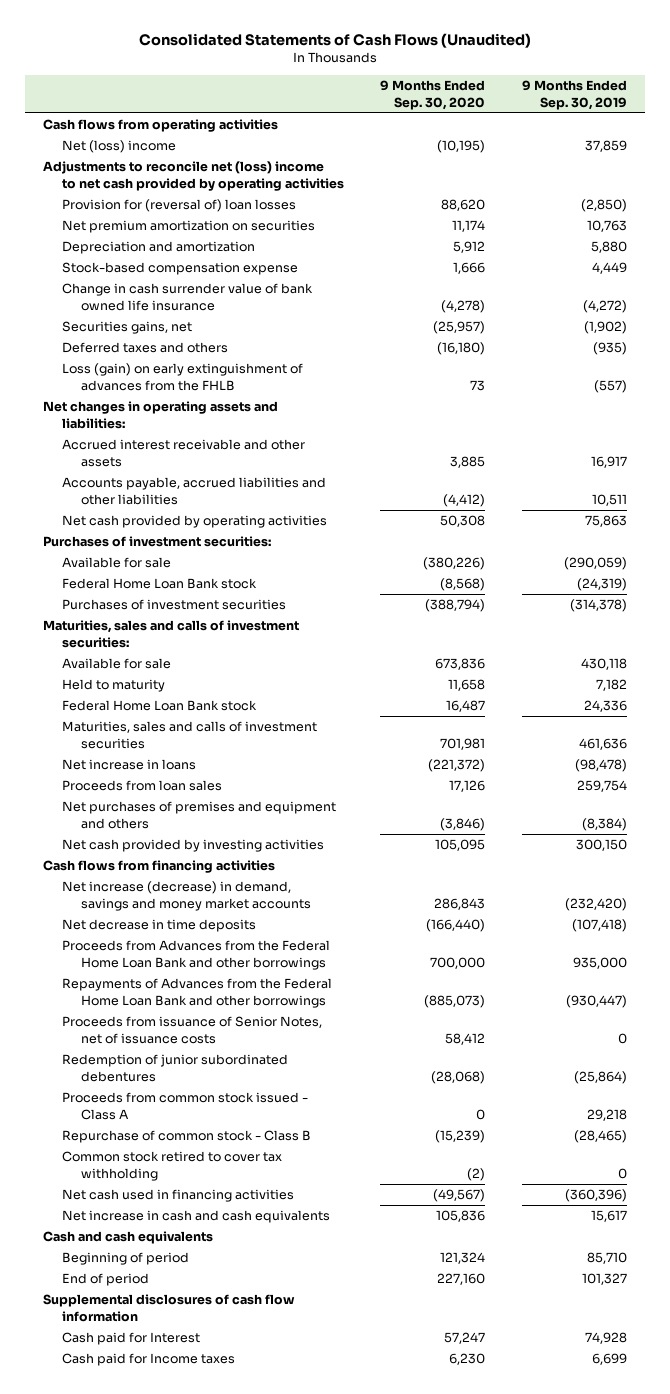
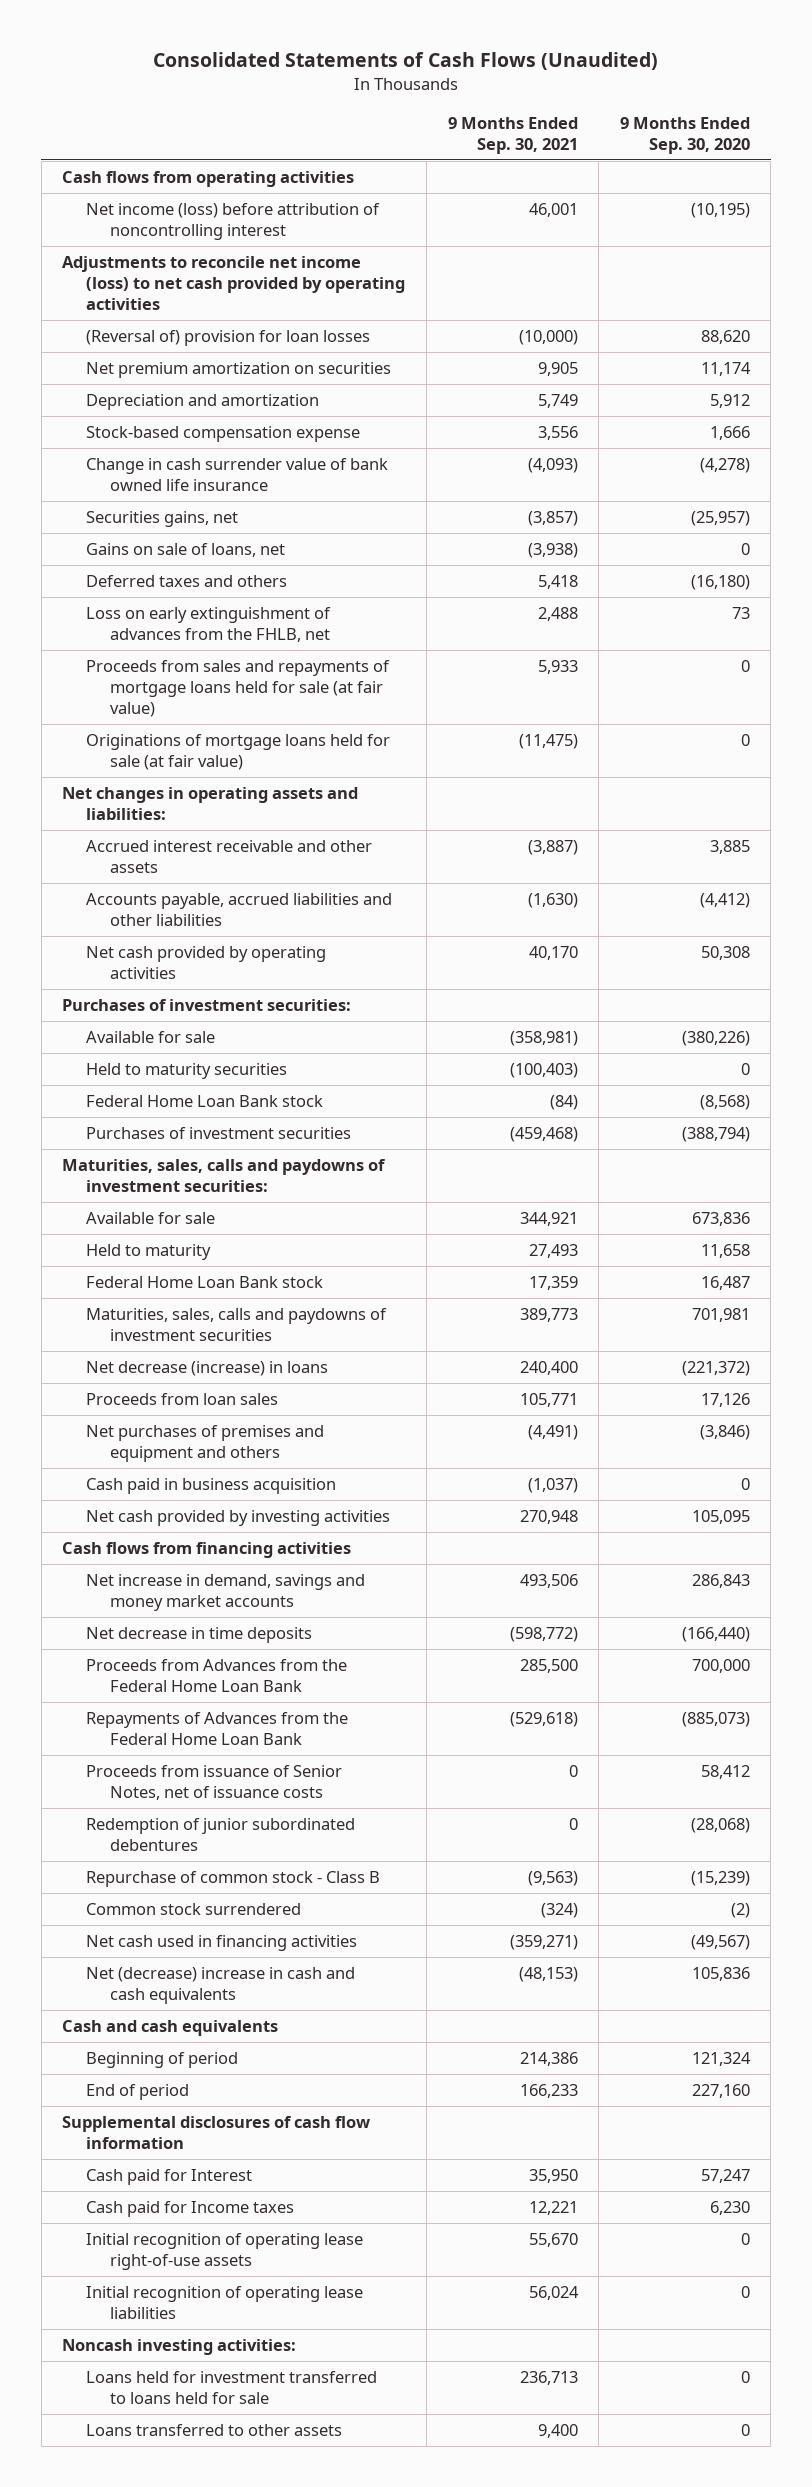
[521,80,627,110] 9 Months Ended Sep. 30, 2019 -> none
none -> [447,116,578,154] 9 Months Ended Sep. 30, 2021
[61,140,176,154] Net (loss) income -> [86,203,381,240] Net income (loss) before attribution of noncontrolling interest
[43,161,344,191] Adjustments to reconcile net (loss) income to net cash provided by operating activities -> [62,256,406,310] Adjustments to reconcile net income (loss) to net cash provided by operating activities
[61,199,296,213] Provision for (reversal of) loan losses -> [86,330,371,347] (Reversal of) provision for loan losses
none -> [86,543,286,558] Gains on sale of loans, net
[61,363,303,391] Loss (gain) on early extinguishment of advances from the FHLB -> [86,607,332,642] Loss on early extinguishment of advances from the FHLB, net
none -> [86,660,391,717] Proceeds from sales and repayments of mortgage loans held for sale (at fair value)
none -> [86,734,391,770] Originations of mortgage loans held for sale (at fair value)
none -> [86,1063,288,1080] Held to maturity securities
[43,620,300,648] Maturities, sales and calls of investment securities: -> [62,1159,387,1192] Maturities, sales, calls and paydowns of investment securities:
[61,721,317,749] Maturities, sales and calls of investment securities -> [86,1308,388,1341] Maturities, sales, calls and paydowns of investment securities
[61,759,196,771] Net increase in loans -> [86,1361,329,1377] Net decrease (increase) in loans
none -> [86,1478,337,1495] Cash paid in business acquisition
[61,881,311,911] Net increase (decrease) in demand, savings and money market accounts -> [86,1574,366,1611] Net increase in demand, savings and money market accounts
[61,940,330,970] Proceeds from Advances from the Federal Home Loan Bank and other borrowings -> [86,1659,348,1692] Proceeds from Advances from the Federal Home Loan Bank
[61,978,332,1008] Repayments of Advances from the Federal Home Loan Bank and other borrowings -> [86,1712,349,1745] Repayments of Advances from the Federal Home Loan Bank
[61,1092,308,1120] Proceeds from common stock issued - Class A -> none
[61,1151,282,1181] Common stock retired to cover tax withholding -> [86,1903,302,1916] Common stock surrendered
[61,1210,330,1224] Net increase in cash and cash equivalents -> [86,1967,356,2004] Net (decrease) increase in cash and cash equivalents
none -> [86,2233,364,2270] Initial recognition of operating lease right-of-use assets
none -> [86,2286,364,2319] Initial recognition of operating lease liabilities
none -> [62,2339,297,2356] Noncash investing activities:
none -> [86,2371,378,2404] Loans held for investment transferred to loans held for sale
none -> [86,2424,343,2437] Loans transferred to other assets

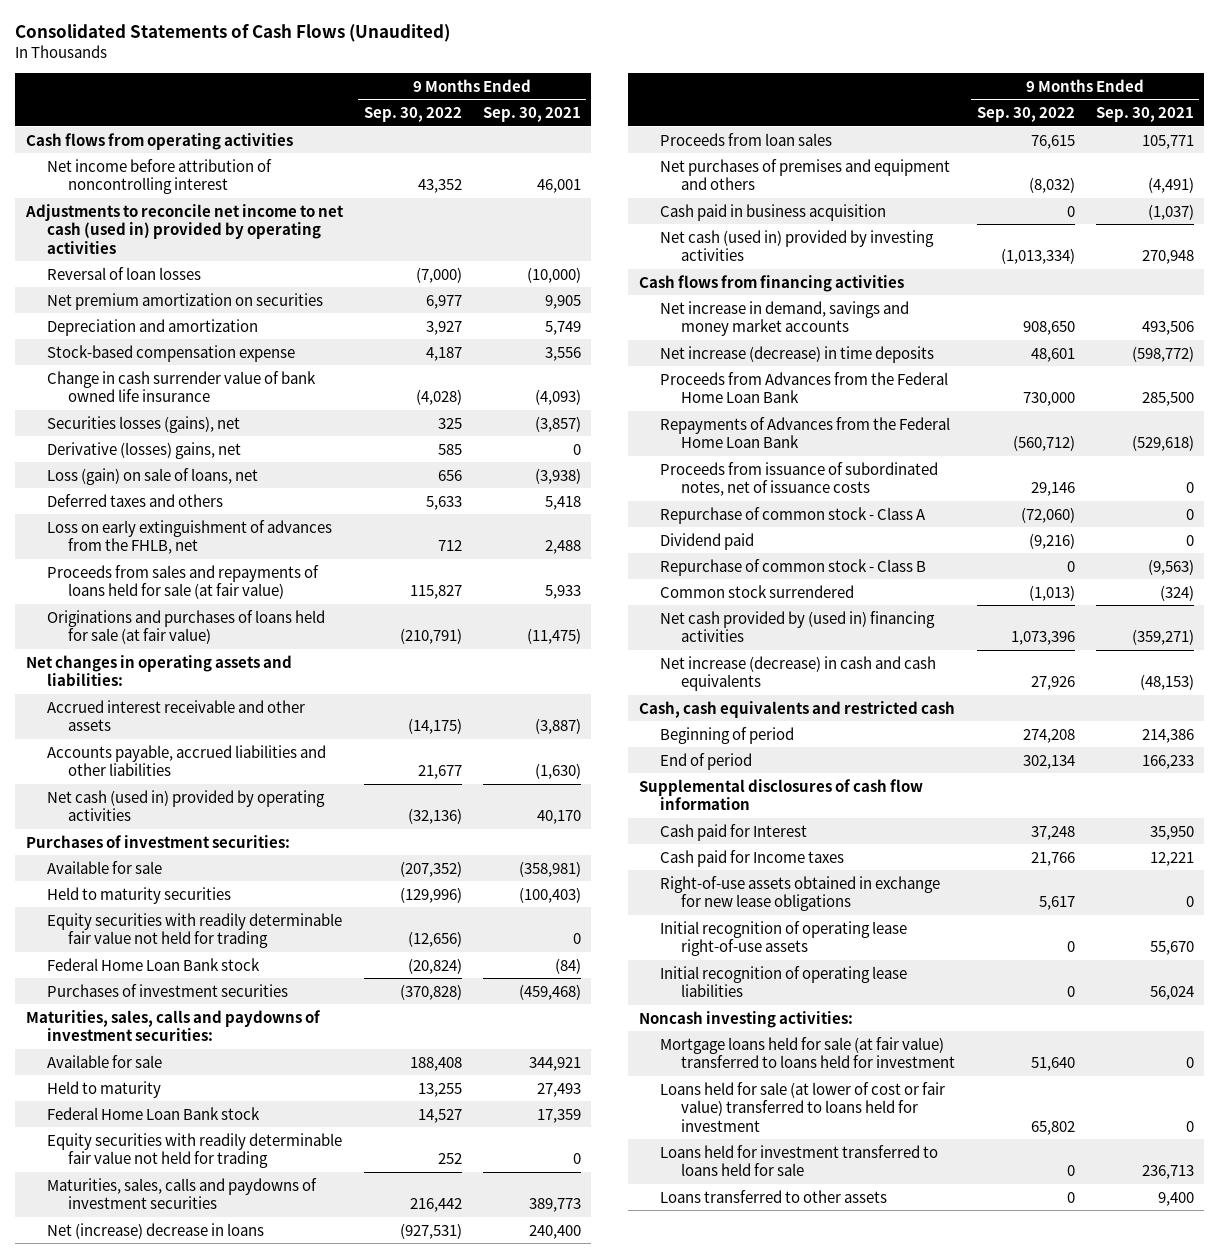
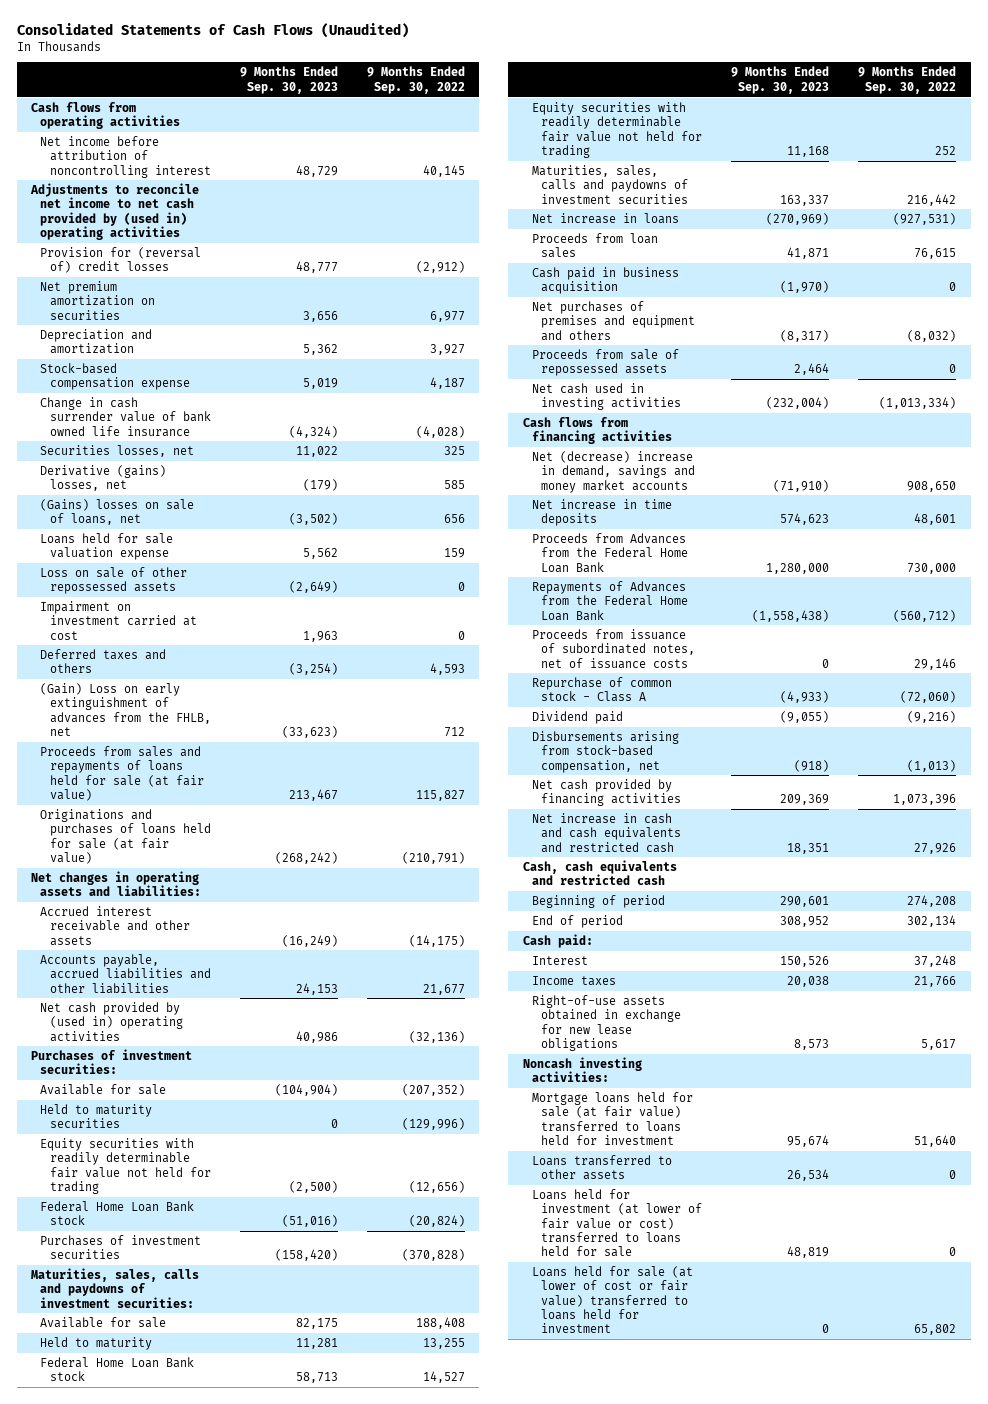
[482,107,581,123] Sep. 30, 2021 -> none
none -> [239,66,338,94] 9 Months Ended Sep. 30, 2023
[417,179,462,194] 43,352 -> [422,164,465,177] 40,145
[24,203,344,254] Adjustments to reconcile net income to net cash (used in) provided by operating activities -> [30,182,200,240] Adjustments to reconcile net income to net cash provided by (used in) operating activities
[46,266,201,280] Reversal of loan losses -> [40,246,202,274] Provision for (reversal of) credit losses
[415,266,462,283] (7,000) -> [415,261,465,274] (2,912)
[46,415,240,433] Securities losses (gains), net -> [40,444,195,457] Securities losses, net
[46,441,241,459] Derivative (losses) gains, net -> [40,464,167,492] Derivative (gains) losses, net
[46,467,258,485] Loss (gain) on sale of loans, net -> [40,498,195,526] (Gains) losses on sale of loans, net
none -> [40,532,174,561] Loans held for sale valuation expense
none -> [40,566,188,595] Loss on sale of other repossessed assets
none -> [40,600,197,640] Impairment on investment carried at cost
[425,495,462,510] 5,633 -> [429,663,465,676] 4,593
[46,519,332,555] Loss on early extinguishment of advances from the FHLB, net -> [40,682,211,736] (Gain) Loss on early extinguishment of advances from the FHLB, net
[46,789,325,822] Net cash (used in) provided by operating activities -> [40,1001,183,1042] Net cash provided by (used in) operating activities
[46,1222,264,1239] Net (increase) decrease in loans -> [532,212,680,224] Net increase in loans
[659,158,950,191] Net purchases of premises and equipment and others -> [532,300,696,341] Net purchases of premises and equipment and others
none -> [532,348,680,377] Proceeds from sale of repossessed assets
[659,229,934,262] Net cash (used in) provided by investing activities -> [532,382,682,411] Net cash used in investing activities
[659,300,909,337] Net increase in demand, savings and money market accounts -> [532,450,696,493] Net (decrease) increase in demand, savings and money market accounts
[659,345,934,363] Net increase (decrease) in time deposits -> [532,498,673,527] Net increase in time deposits
[659,558,926,576] Repurchase of common stock - Class B -> none
[659,584,854,598] Common stock surrendered -> [532,730,680,773] Disbursements arising from stock-based compensation, net
[659,610,935,643] Net cash provided by (used in) financing activities -> [532,778,682,807] Net cash provided by financing activities
[659,655,936,692] Net increase (decrease) in cash and cash equivalents -> [532,812,682,853] Net increase in cash and cash equivalents and restricted cash
[638,778,923,811] Supplemental disclosures of cash flow information -> none
none -> [522,933,593,948] Cash paid:
[659,823,807,841] Cash paid for Interest -> [532,955,589,965] Interest
[659,849,844,867] Cash paid for Income taxes -> [532,975,617,986] Income taxes
[659,920,907,957] Initial recognition of operating lease right-of-use assets -> none
[659,965,907,998] Initial recognition of operating lease liabilities -> none
[659,1144,938,1177] Loans held for investment transferred to loans held for sale -> none
none -> [532,1188,703,1258] Loans held for investment (at lower of fair value or cost) transferred to loans held for sale
[659,1081,945,1132] Loans held for sale (at lower of cost or fair value) transferred to loans held for investment -> [532,1265,694,1334] Loans held for sale (at lower of cost or fair value) transferred to loans held for investment

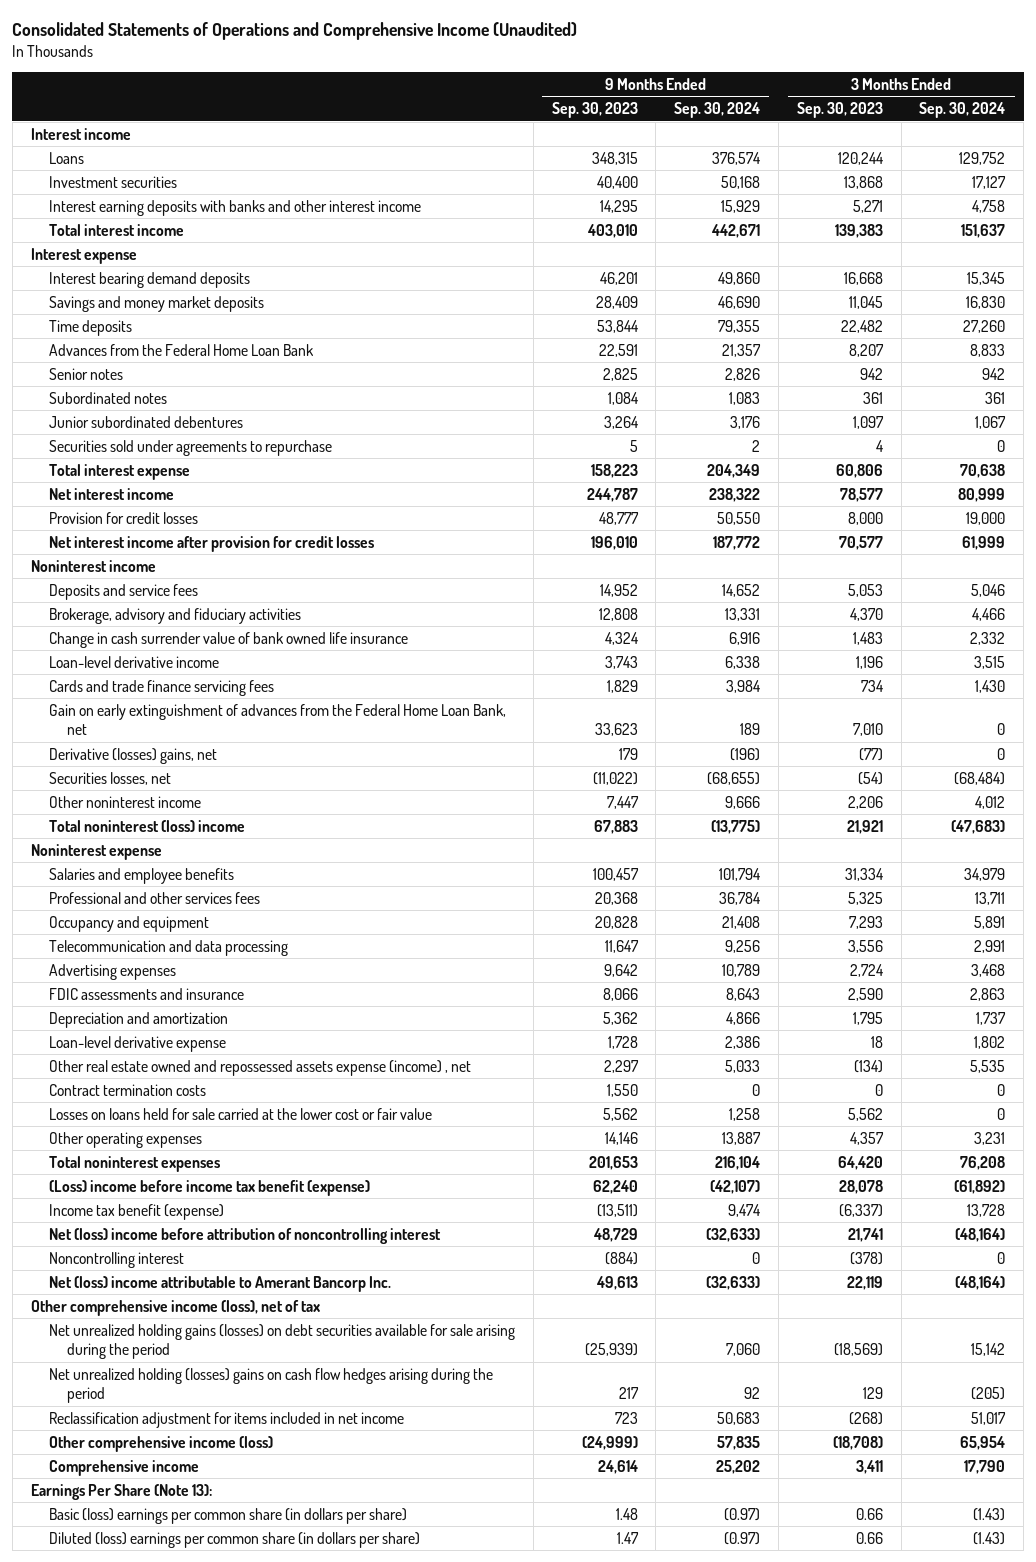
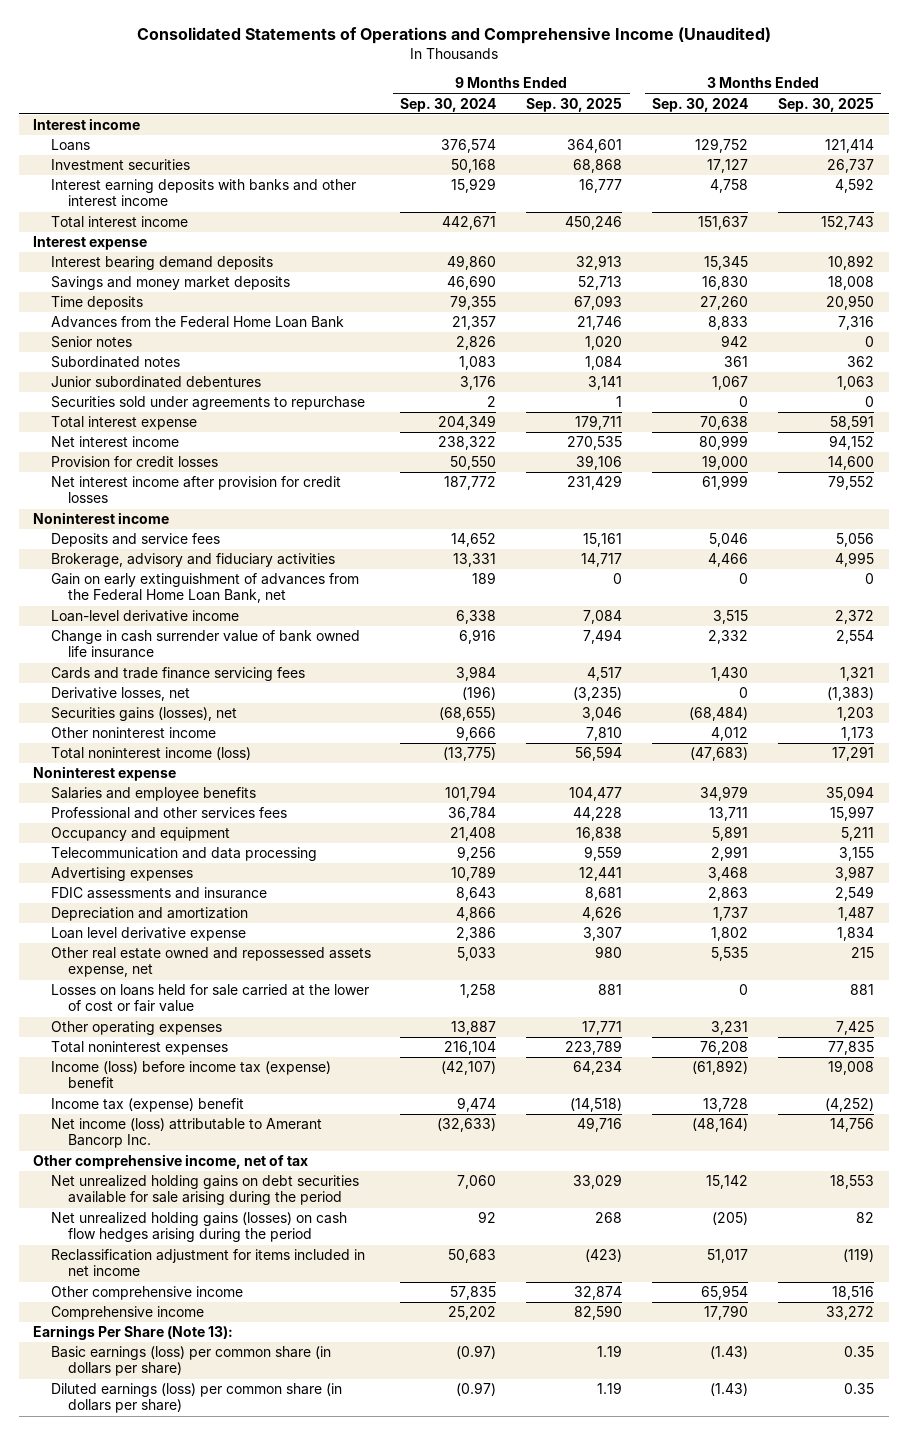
[551,102,638,119] Sep. 30, 2023 -> none
[796,102,883,119] Sep. 30, 2023 -> none
none -> [526,97,623,112] Sep. 30, 2025
none -> [777,97,874,112] Sep. 30, 2025
[49,703,507,736] Gain on early extinguishment of advances from the Federal Home Loan Bank, net -> [50,573,359,604] Gain on early extinguishment of advances from the Federal Home Loan Bank, net
[49,631,409,648] Change in cash surrender value of bank owned life insurance -> [50,630,360,659] Change in cash surrender value of bank owned life insurance
[49,747,218,764] Derivative (losses) gains, net -> [50,687,190,702] Derivative losses, net
[49,771,172,785] Securities losses, net -> [50,707,237,722] Securities gains (losses), net
[49,819,246,832] Total noninterest (loss) income -> [50,747,251,761] Total noninterest income (loss)
[49,1083,207,1096] Contract termination costs -> none
[49,1035,227,1052] Loan-level derivative expense -> [50,927,246,942] Loan level derivative expense
[49,1059,472,1076] Other real estate owned and repossessed assets expense (income) , net -> [50,947,371,978] Other real estate owned and repossessed assets expense, net
[49,1107,433,1120] Losses on loans held for sale carried at the lower cost or fair value -> [50,984,369,1013] Losses on loans held for sale carried at the lower of cost or fair value
[49,1227,442,1244] Net (loss) income before attribution of noncontrolling interest -> none
[49,1251,185,1268] Noncontrolling interest -> none
[49,1179,371,1196] (Loss) income before income tax benefit (expense) -> [50,1061,331,1089] Income (loss) before income tax (expense) benefit
[49,1203,225,1220] Income tax benefit (expense) -> [50,1098,244,1113] Income tax (expense) benefit
[49,1275,392,1292] Net (loss) income attributable to Amerant Bancorp Inc. -> [50,1118,322,1149] Net income (loss) attributable to Amerant Bancorp Inc.
[30,1299,320,1316] Other comprehensive income (loss), net of tax -> [33,1154,309,1170] Other comprehensive income, net of tax
[49,1323,516,1360] Net unrealized holding gains (losses) on debt securities available for sale arising during the period -> [50,1175,359,1206] Net unrealized holding gains on debt securities available for sale arising during the period
[49,1367,494,1404] Net unrealized holding (losses) gains on cash flow hedges arising during the period -> [50,1212,347,1243] Net unrealized holding gains (losses) on cash flow hedges arising during the period
[49,1435,274,1452] Other comprehensive income (loss) -> [50,1286,243,1301] Other comprehensive income
[49,1507,408,1524] Basic (loss) earnings per common share (in dollars per share) -> [50,1346,331,1377] Basic earnings (loss) per common share (in dollars per share)
[49,1531,421,1548] Diluted (loss) earnings per common share (in dollars per share) -> [50,1383,342,1414] Diluted earnings (loss) per common share (in dollars per share)

